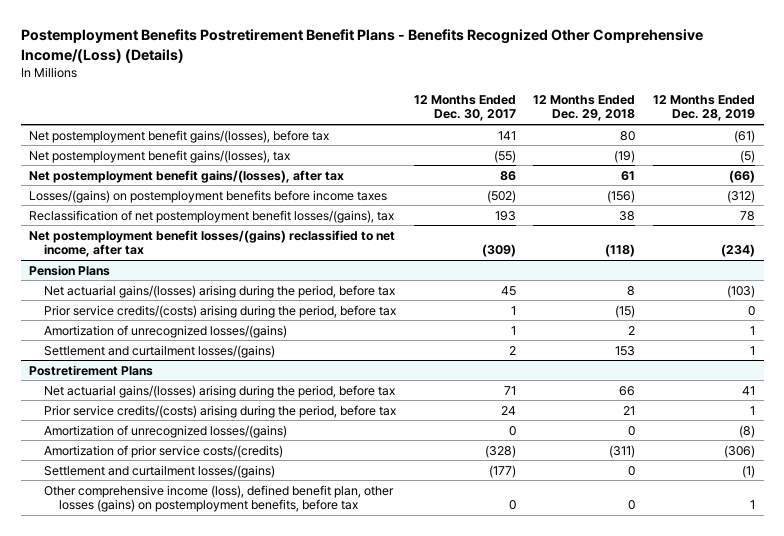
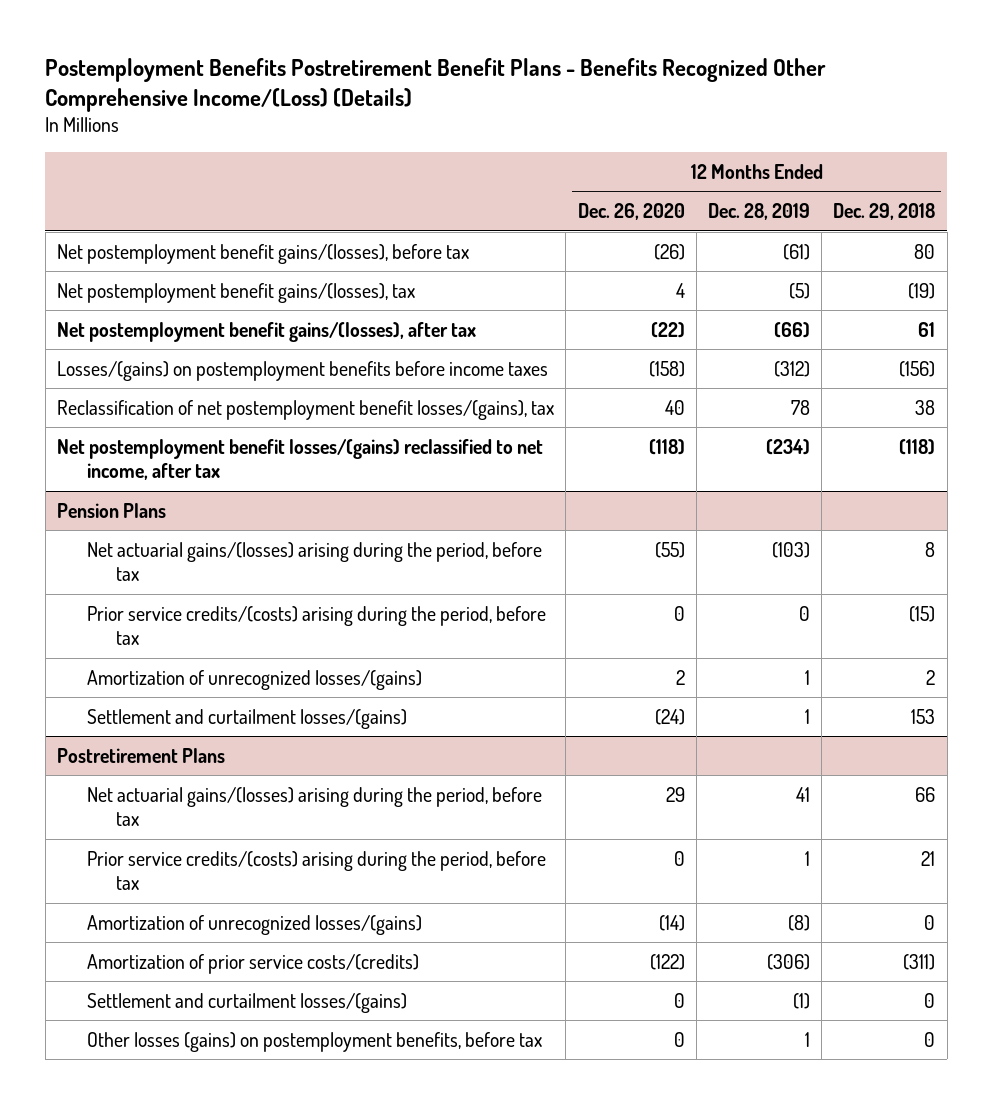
[413,94,516,122] 12 Months Ended Dec. 30, 2017 -> none
none -> [577,203,685,221] Dec. 26, 2020
[44,484,395,513] Other comprehensive income (loss), defined benefit plan, other losses (gains) on postemployment benefits, before tax -> [86,1031,542,1052] Other losses (gains) on postemployment benefits, before tax

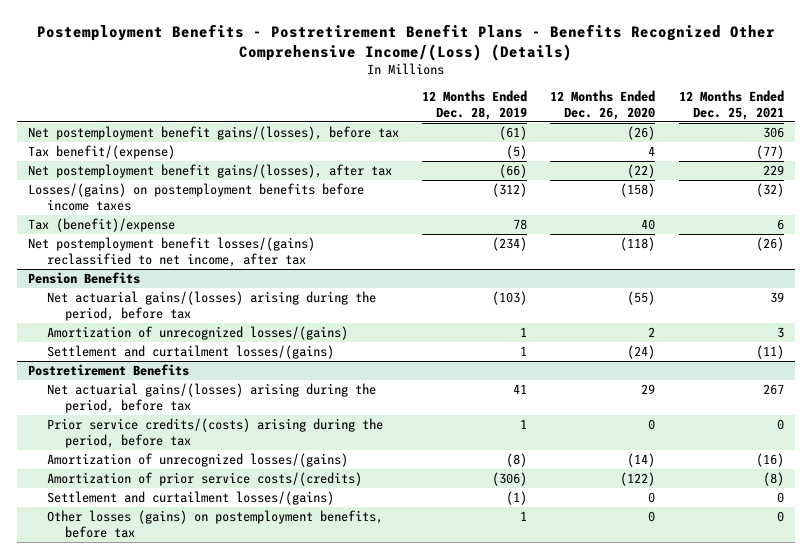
[45,57,827,112] Postemployment Benefits Postretirement Benefit Plans - Benefits Recognized Other Comprehensive Income/(Loss) (Details) -> [36,23,775,61] Postemployment Benefits - Postretirement Benefit Plans - Benefits Recognized Other Comprehensive Income/(Loss) (Details)
[833,203,936,221] Dec. 29, 2018 -> none
none -> [678,89,784,120] 12 Months Ended Dec. 25, 2021
[57,282,416,303] Net postemployment benefit gains/(losses), tax -> [28,145,176,160] Tax benefit/(expense)
[57,399,555,420] Reclassification of net postemployment benefit losses/(gains), tax -> [28,218,176,233] Tax (benefit)/expense
[57,502,167,518] Pension Plans -> [28,272,141,285] Pension Benefits
[86,605,546,645] Prior service credits/(costs) arising during the period, before tax -> none
[57,747,226,763] Postretirement Plans -> [28,364,190,377] Postretirement Benefits

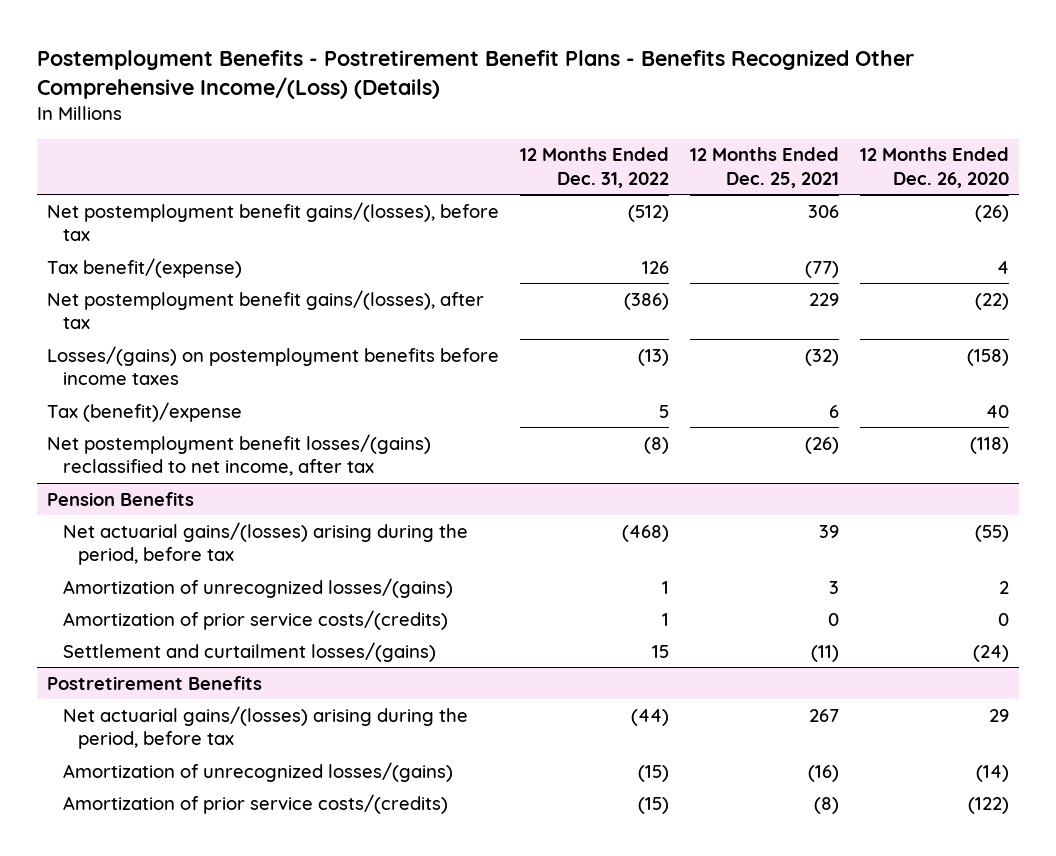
[422,89,528,120] 12 Months Ended Dec. 28, 2019 -> none
none -> [520,147,670,188] 12 Months Ended Dec. 31, 2022
none -> [62,609,448,630] Amortization of prior service costs/(credits)
[46,418,383,449] Prior service credits/(costs) arising during the period, before tax -> none
[46,491,334,506] Settlement and curtailment losses/(gains) -> none
[46,510,383,539] Other losses (gains) on postemployment benefits, before tax -> none

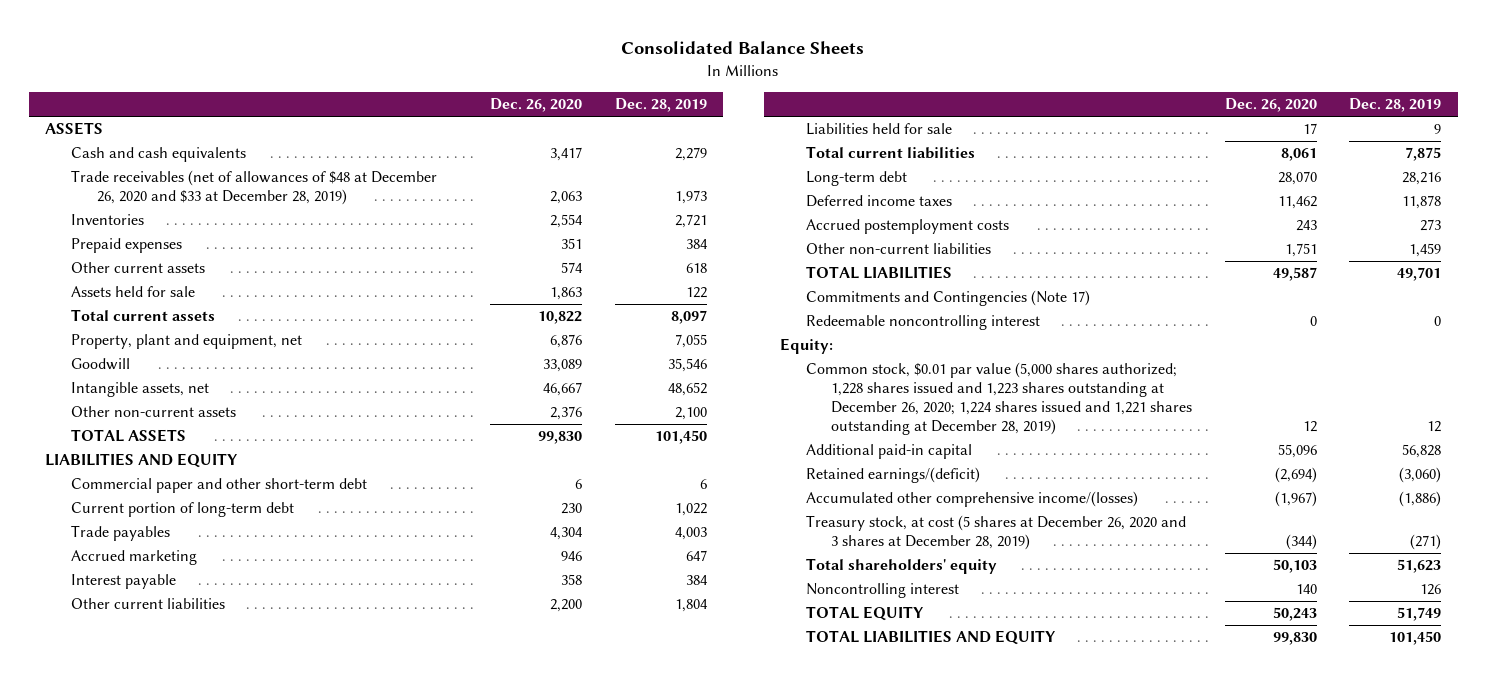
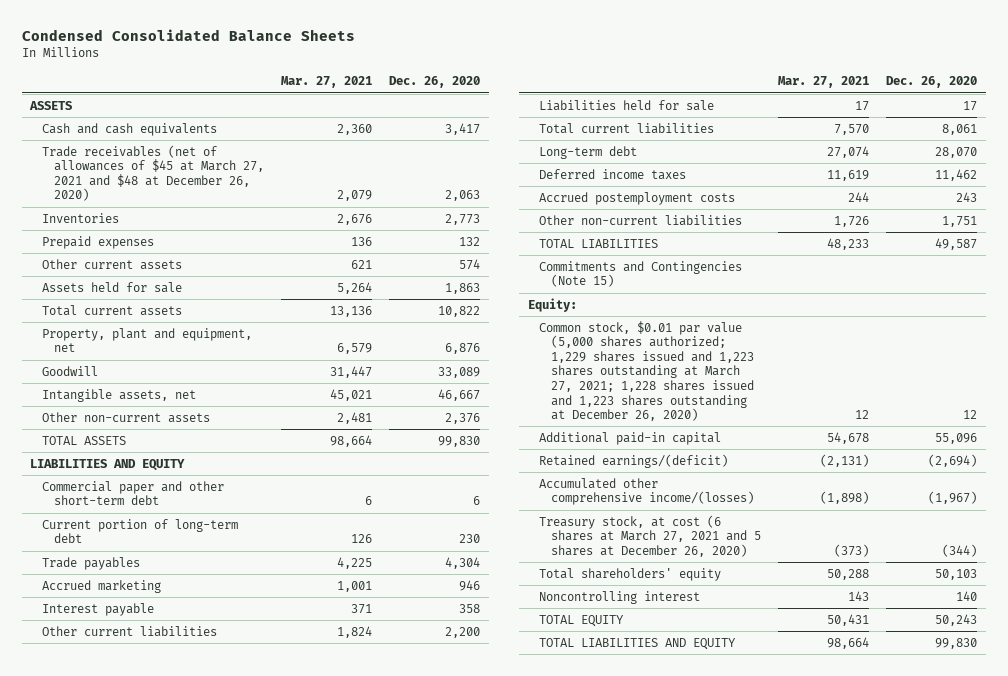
[621,41,865,55] Consolidated Balance Sheets -> [21,28,355,41] Condensed Consolidated Balance Sheets
[614,98,707,113] Dec. 28, 2019 -> none
none -> [281,76,373,89] Mar. 27, 2021
[71,170,438,206] Trade receivables (net of allowances of $48 at December 26, 2020 and $33 at December 28, 2019) -> [42,144,264,202] Trade receivables (net of allowances of $45 at March 27, 2021 and $48 at December 26, 2020)
[550,214,584,229] 2,554 -> [445,213,481,225] 2,773
[561,238,583,250] 351 -> [459,236,481,246] 132
[805,315,1040,331] Redeemable noncontrolling interest -> none
[805,290,1090,307] Commitments and Contingencies (Note 17) -> [539,260,743,288] Commitments and Contingencies (Note 15)
[805,362,1193,436] Common stock, $0.01 par value (5,000 shares authorized; 1,228 shares issued and 1,223 shares outstanding at December 26, 2020; 1,224 shares issued and 1,221 shares outstanding at December 28, 2019) -> [539,320,755,422] Common stock, $0.01 par value (5,000 shares authorized; 1,229 shares issued and 1,223 shares outstanding at March 27, 2021; 1,228 shares issued and 1,223 shares outstanding at December 26, 2020)
[805,515,1186,551] Treasury stock, at cost (5 shares at December 26, 2020 and 3 shares at December 28, 2019) -> [539,514,762,557] Treasury stock, at cost (6 shares at March 27, 2021 and 5 shares at December 26, 2020)

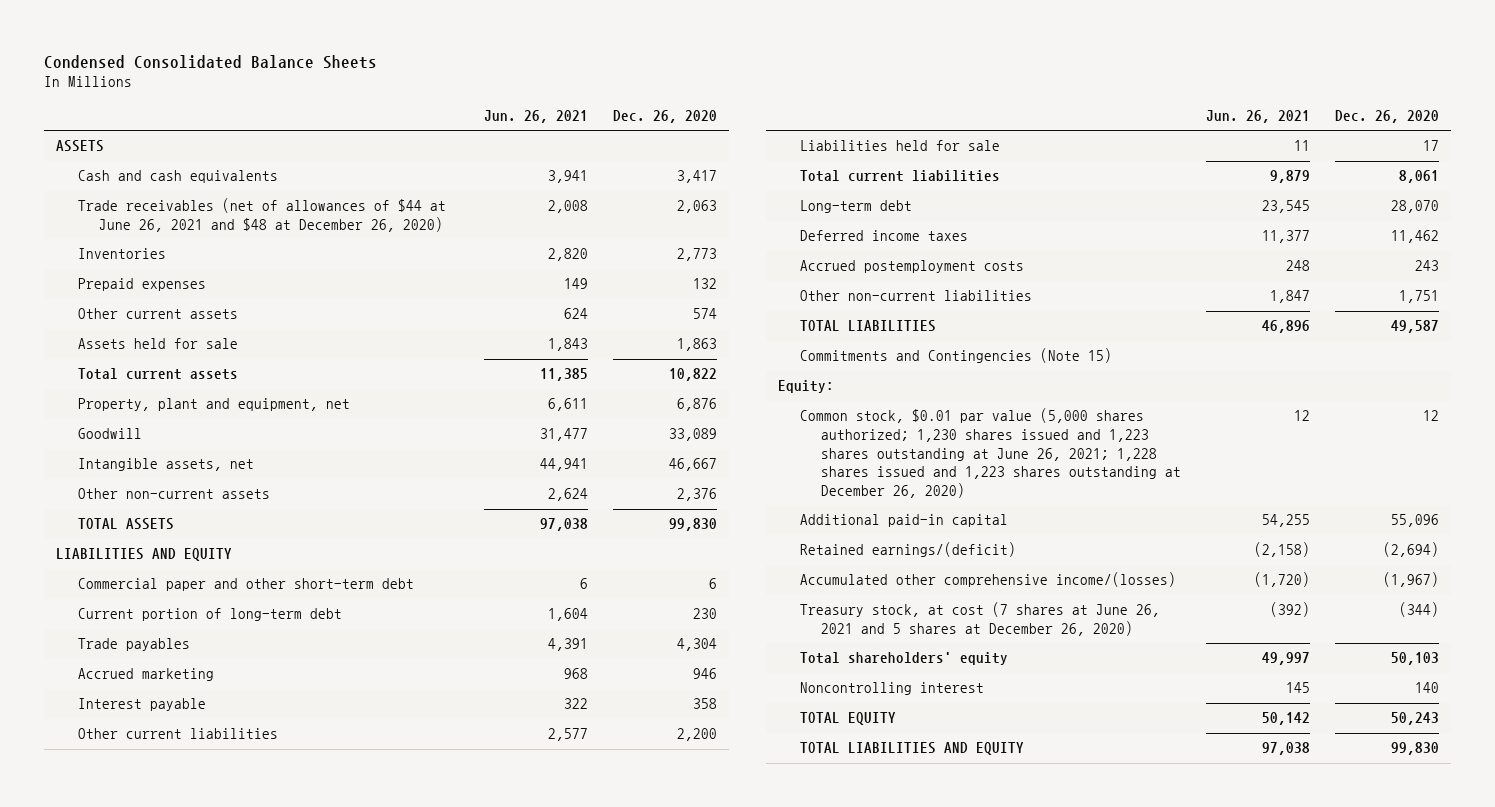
[281,76,373,89] Mar. 27, 2021 -> none
none -> [484,110,589,124] Jun. 26, 2021
[42,144,264,202] Trade receivables (net of allowances of $45 at March 27, 2021 and $48 at December 26, 2020) -> [77,198,446,233] Trade receivables (net of allowances of $44 at June 26, 2021 and $48 at December 26, 2020)
[539,320,755,422] Common stock, $0.01 par value (5,000 shares authorized; 1,229 shares issued and 1,223 shares outstanding at March 27, 2021; 1,228 shares issued and 1,223 shares outstanding at December 26, 2020) -> [799,408,1182,498] Common stock, $0.01 par value (5,000 shares authorized; 1,230 shares issued and 1,223 shares outstanding at June 26, 2021; 1,228 shares issued and 1,223 shares outstanding at December 26, 2020)
[539,514,762,557] Treasury stock, at cost (6 shares at March 27, 2021 and 5 shares at December 26, 2020) -> [799,602,1160,637] Treasury stock, at cost (7 shares at June 26, 2021 and 5 shares at December 26, 2020)

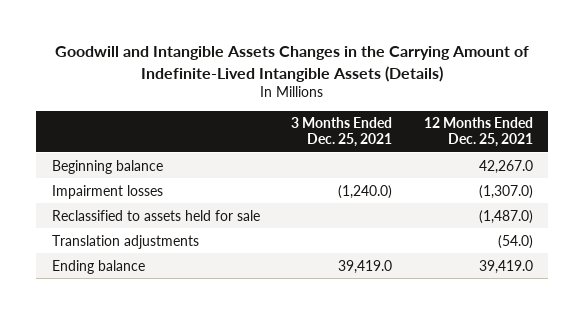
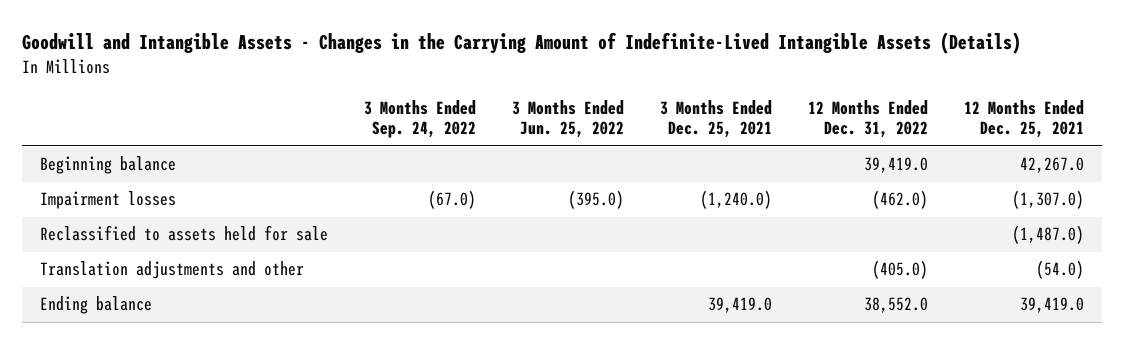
[55,46,530,82] Goodwill and Intangible Assets Changes in the Carrying Amount of Indefinite-Lived Intangible Assets (Details) -> [21,31,1021,54] Goodwill and Intangible Assets - Changes in the Carrying Amount of Indefinite-Lived Intangible Assets (Details)
none -> [363,99,476,139] 3 Months Ended Sep. 24, 2022
none -> [511,99,624,139] 3 Months Ended Jun. 25, 2022
none -> [807,99,928,139] 12 Months Ended Dec. 31, 2022
[52,234,200,249] Translation adjustments -> [39,261,304,280] Translation adjustments and other

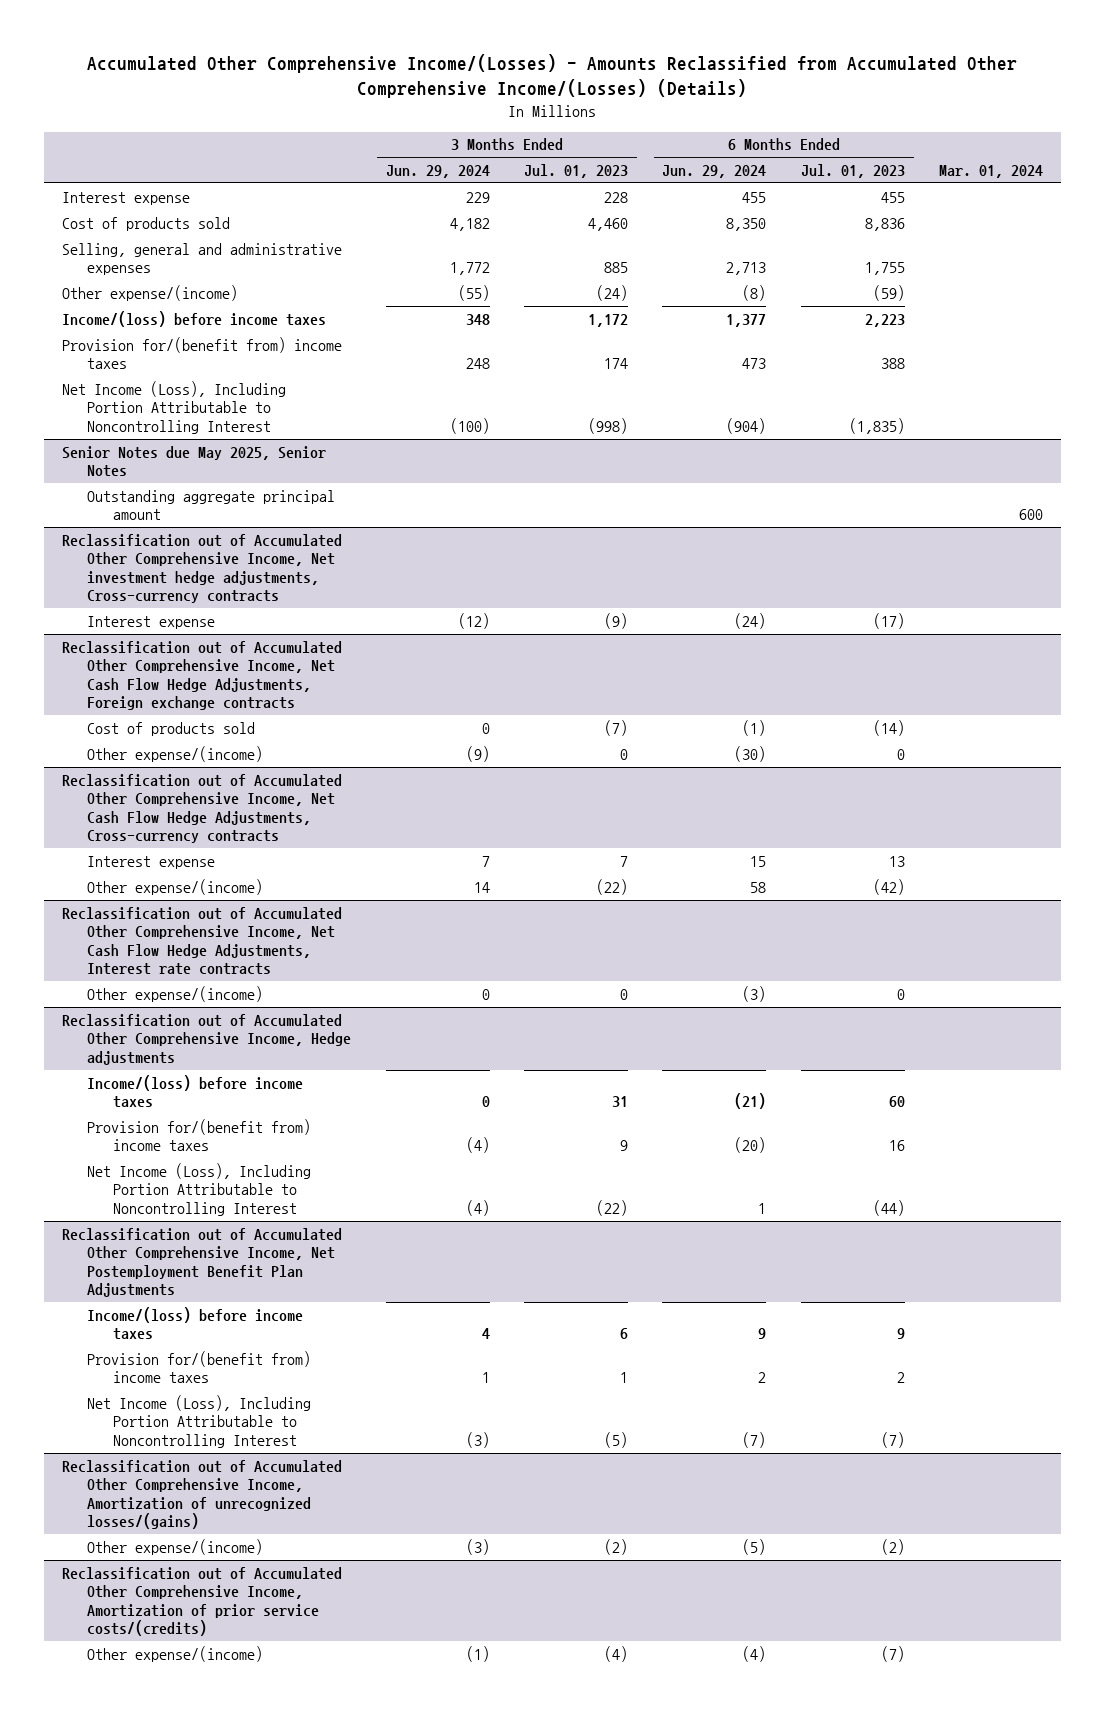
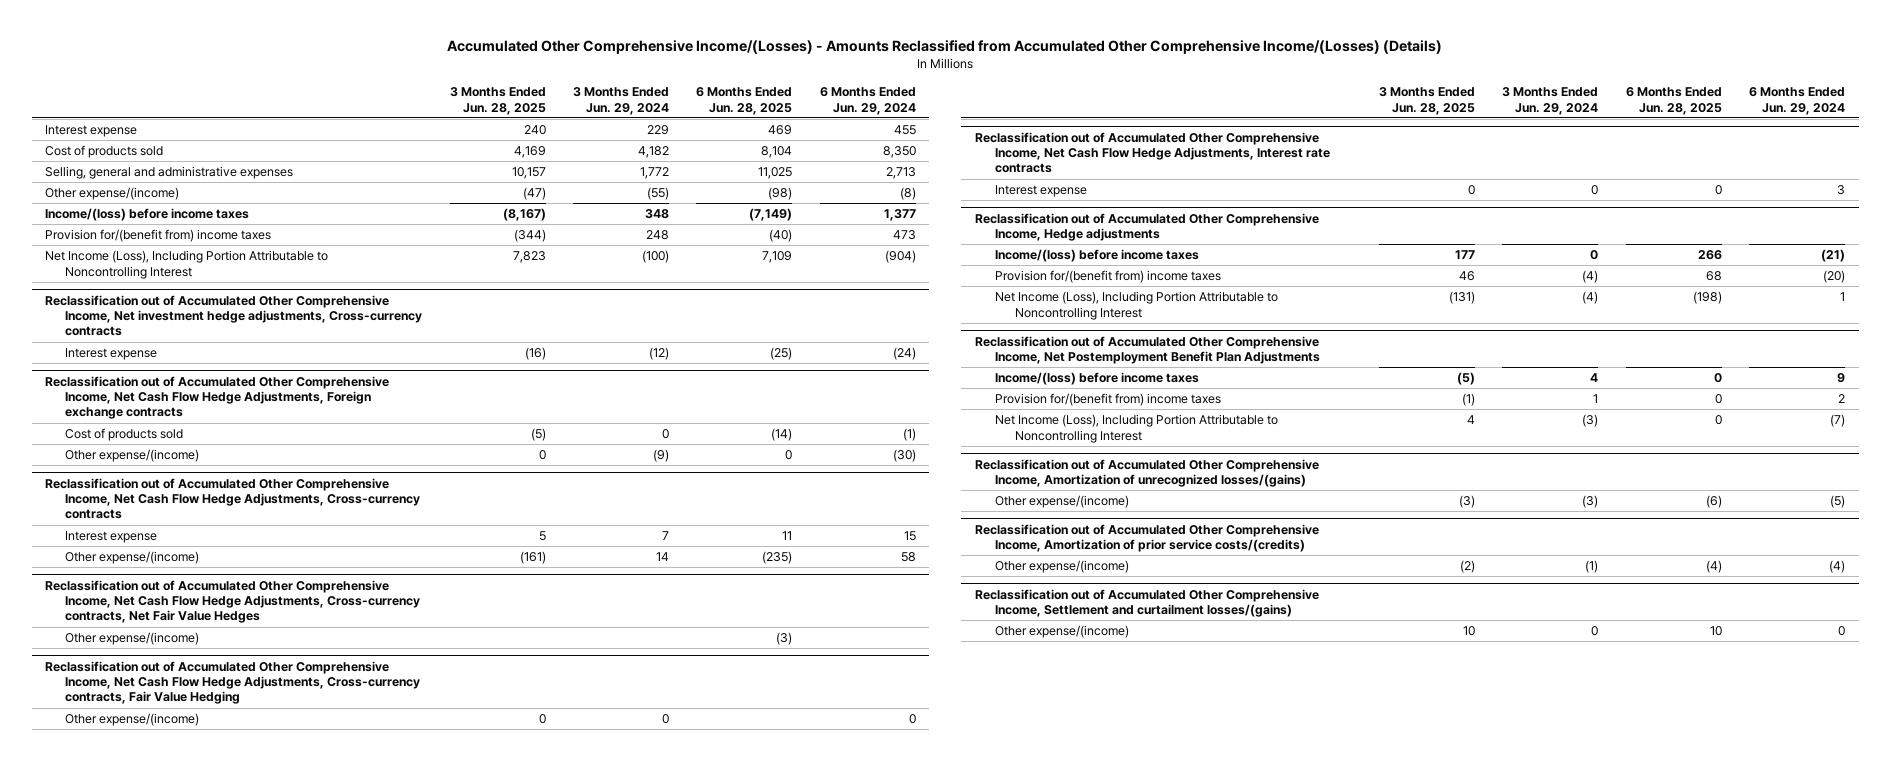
[523,163,628,178] Jul. 01, 2023 -> none
[800,163,905,178] Jul. 01, 2023 -> none
[939,164,1044,178] Mar. 01, 2024 -> none
none -> [449,87,546,115] 3 Months Ended Jun. 28, 2025
none -> [696,87,793,115] 6 Months Ended Jun. 28, 2025
[61,445,326,478] Senior Notes due May 2025, Senior Notes -> none
[87,489,336,521] Outstanding aggregate principal amount -> none
none -> [45,579,421,624] Reclassification out of Accumulated Other Comprehensive Income, Net Cash Flow Hedge Adjustments, Cross-currency contracts, Net Fair Value Hedges
none -> [65,632,200,646] Other expense/(income)
none -> [45,660,421,705] Reclassification out of Accumulated Other Comprehensive Income, Net Cash Flow Hedge Adjustments, Cross-currency contracts, Fair Value Hedging
none -> [65,713,200,727] Other expense/(income)
[87,985,264,1002] Other expense/(income) -> none
none -> [994,185,1087,198] Interest expense
none -> [974,588,1319,618] Reclassification out of Accumulated Other Comprehensive Income, Settlement and curtailment losses/(gains)
none -> [994,625,1129,639] Other expense/(income)

